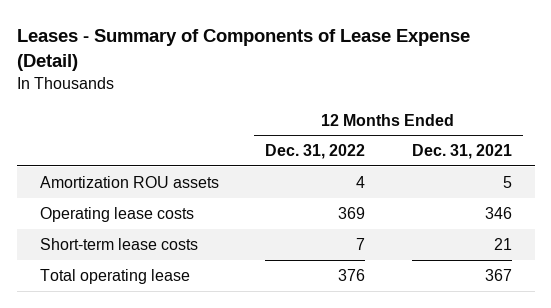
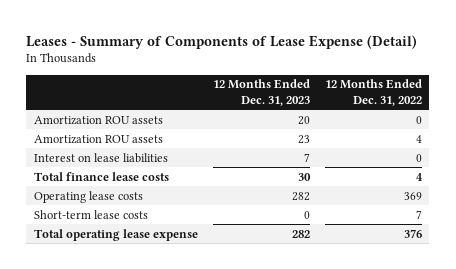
[411,144,512,160] Dec. 31, 2021 -> none
none -> [212,79,310,106] 12 Months Ended Dec. 31, 2023
none -> [33,115,163,125] Amortization ROU assets
none -> [33,152,168,163] Interest on lease liabilities
none -> [33,171,169,181] Total finance lease costs
[39,268,190,284] Total operating lease -> [33,228,198,241] Total operating lease expense

